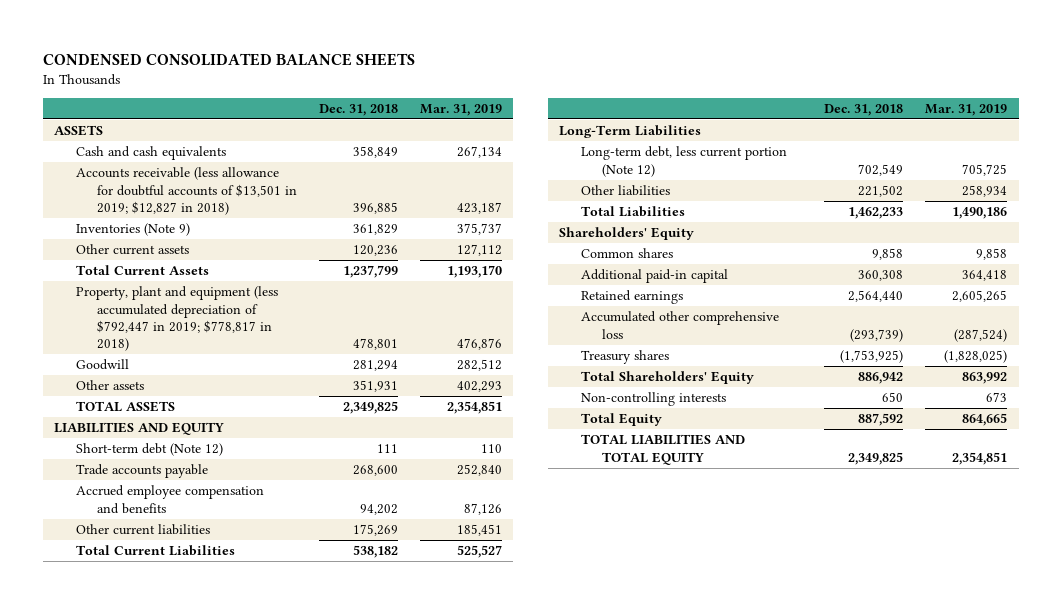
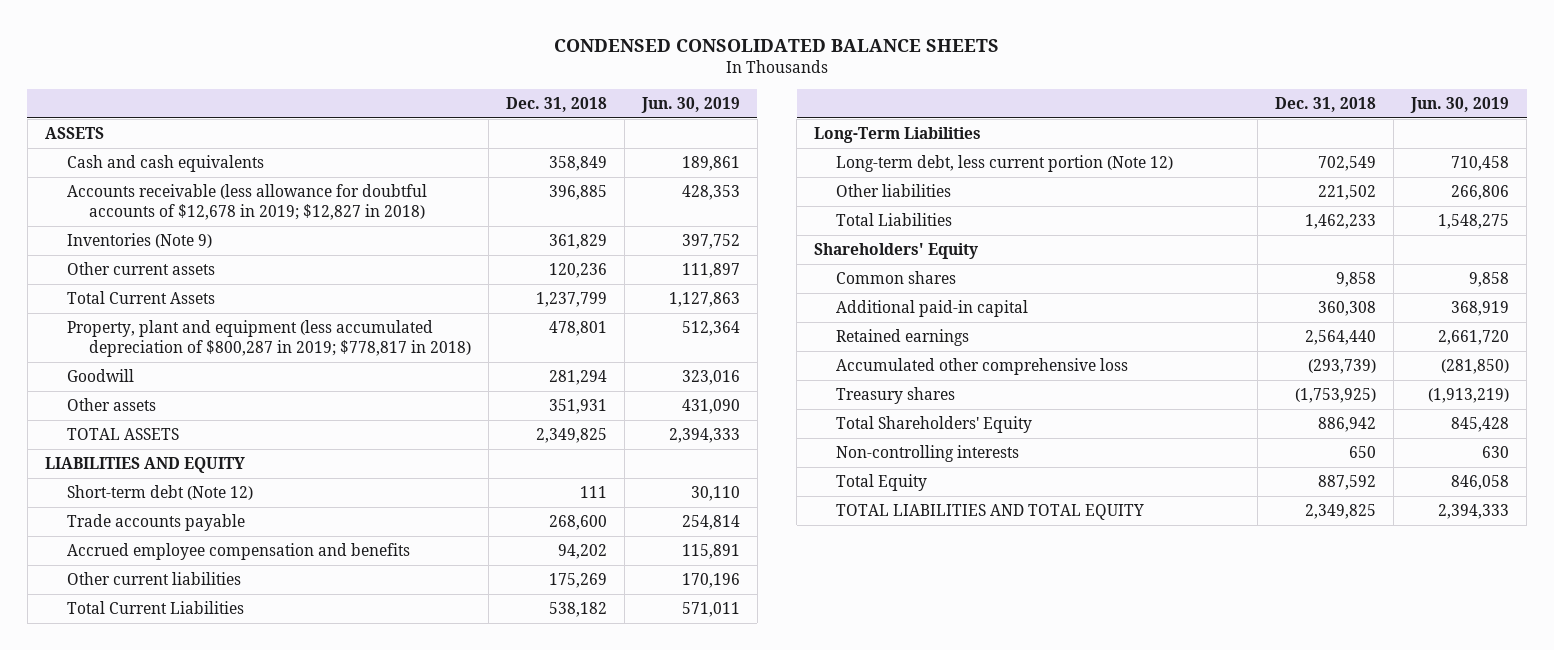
[420,103,503,116] Mar. 31, 2019 -> none
none -> [640,96,740,113] Jun. 30, 2019
[75,167,297,215] Accounts receivable (less allowance for doubtful accounts of $13,501 in 2019; $12,827 in 2018) -> [66,184,427,220] Accounts receivable (less allowance for doubtful accounts of $12,678 in 2019; $12,827 in 2018)
[75,286,278,352] Property, plant and equipment (less accumulated depreciation of $792,447 in 2019; $778,817 in 2018) -> [66,320,471,357] Property, plant and equipment (less accumulated depreciation of $800,287 in 2019; $778,817 in 2018)

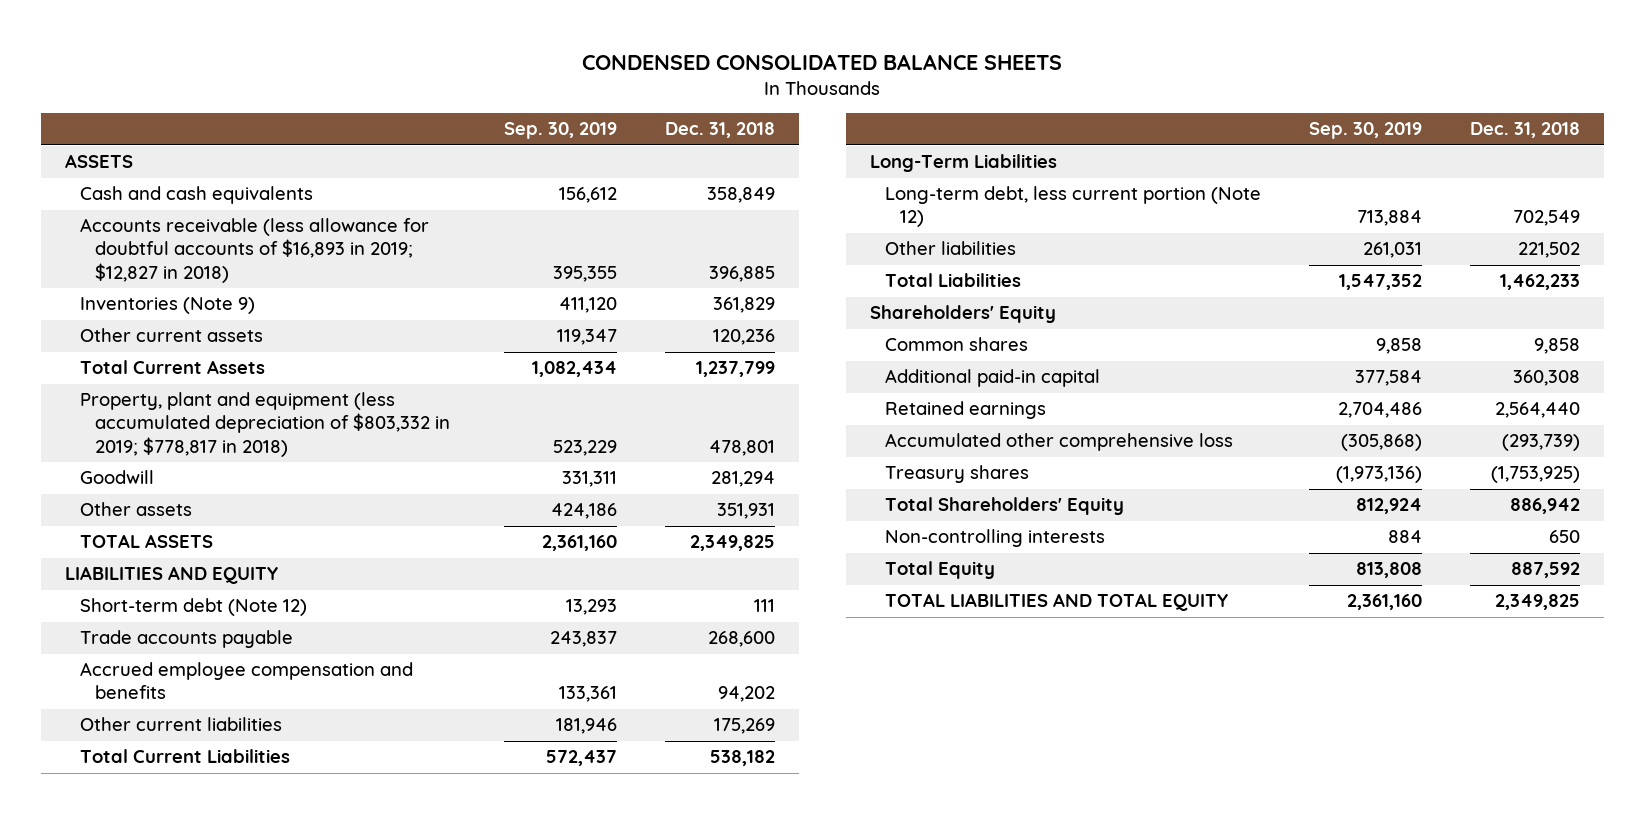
[640,96,740,113] Jun. 30, 2019 -> none
none -> [504,122,618,140] Sep. 30, 2019
[66,184,427,220] Accounts receivable (less allowance for doubtful accounts of $12,678 in 2019; $12,827 in 2018) -> [80,218,430,283] Accounts receivable (less allowance for doubtful accounts of $16,893 in 2019; $12,827 in 2018)
[66,320,471,357] Property, plant and equipment (less accumulated depreciation of $800,287 in 2019; $778,817 in 2018) -> [80,392,451,457] Property, plant and equipment (less accumulated depreciation of $803,332 in 2019; $778,817 in 2018)

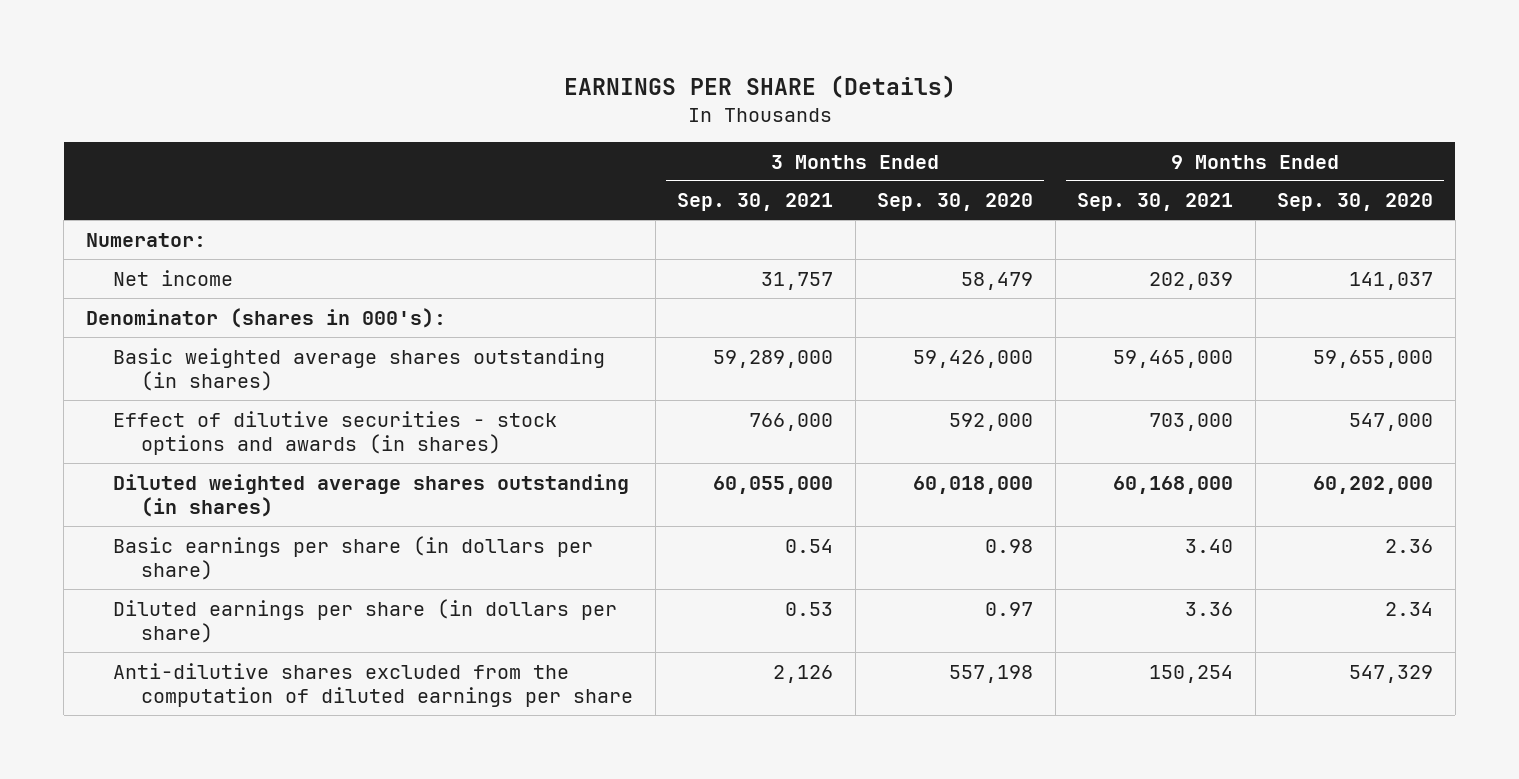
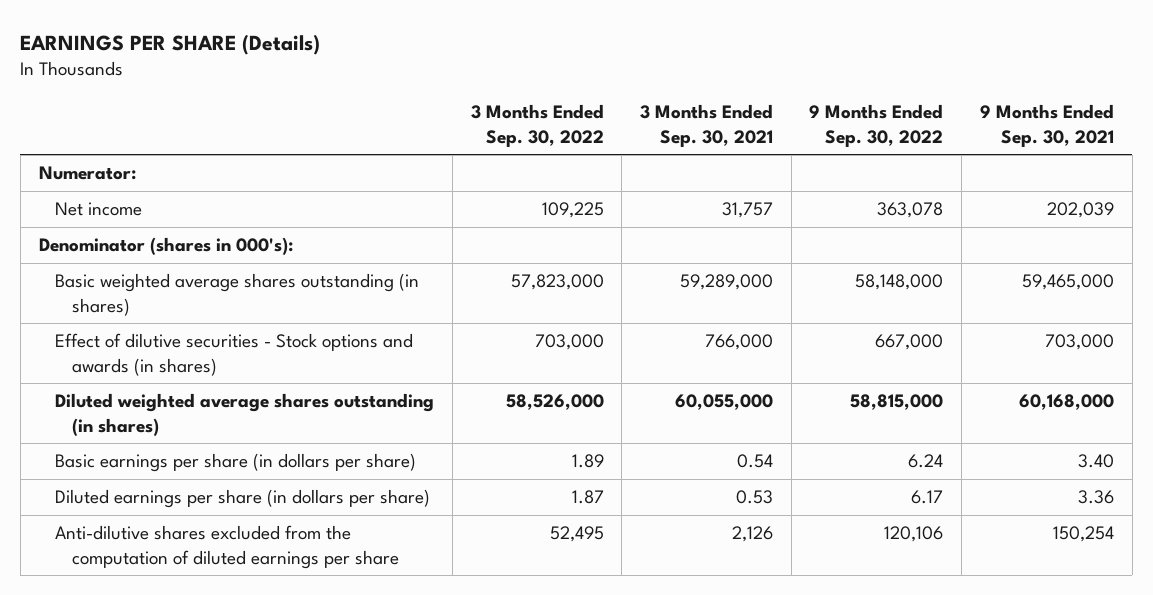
[877,193,1034,212] Sep. 30, 2020 -> none
[1277,193,1434,212] Sep. 30, 2020 -> none
none -> [470,104,604,147] 3 Months Ended Sep. 30, 2022
none -> [809,104,944,147] 9 Months Ended Sep. 30, 2022
[113,410,558,455] Effect of dilutive securities - stock options and awards (in shares) -> [55,333,414,376] Effect of dilutive securities - Stock options and awards (in shares)

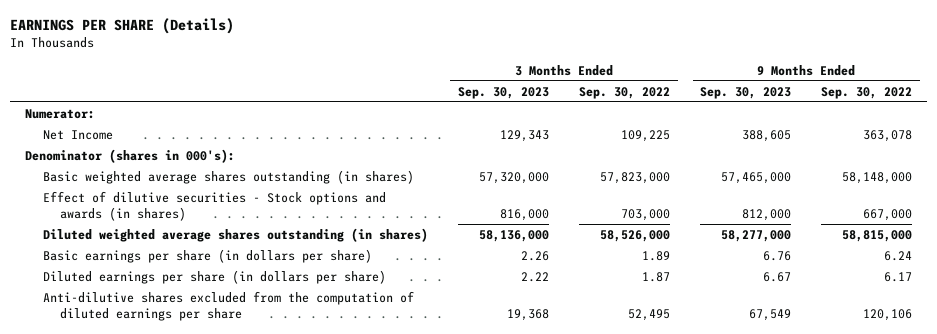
[639,104,773,147] 3 Months Ended Sep. 30, 2021 -> none
[979,104,1114,147] 9 Months Ended Sep. 30, 2021 -> none
none -> [457,86,549,99] Sep. 30, 2023
none -> [700,86,792,99] Sep. 30, 2023
[55,202,143,217] Net income -> [42,129,113,140] Net Income

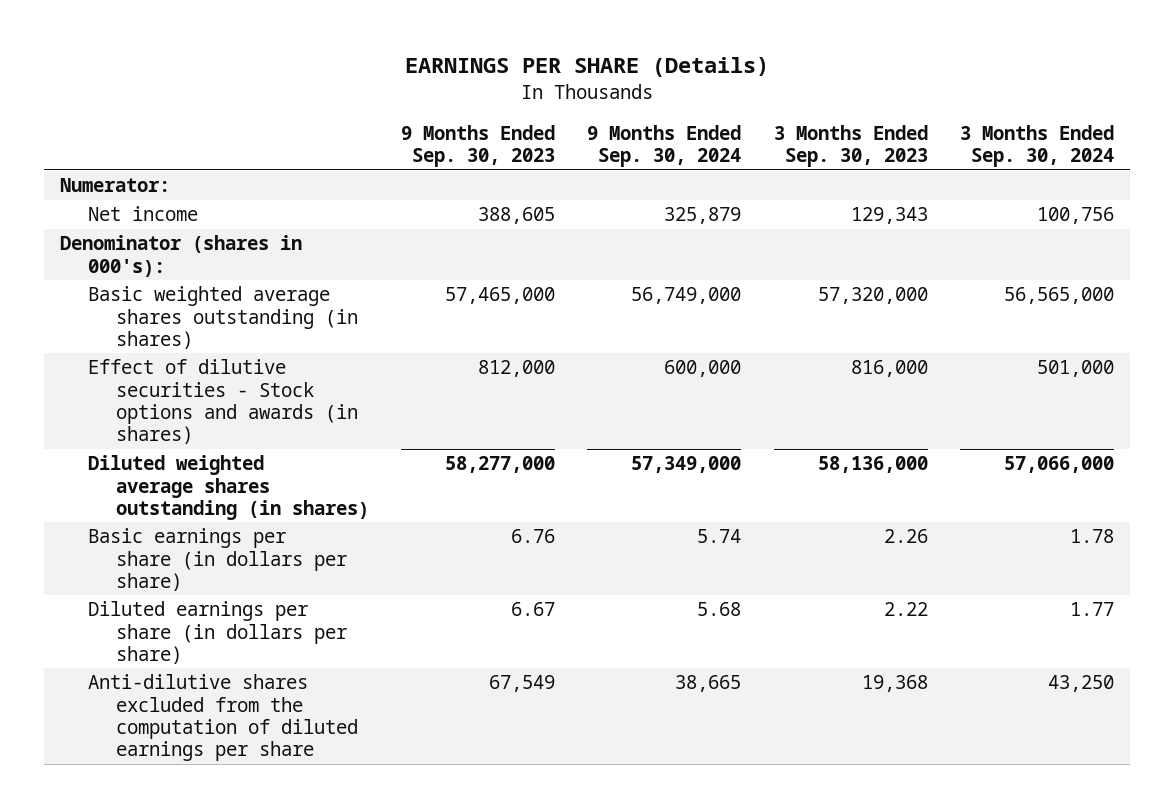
[578,86,670,99] Sep. 30, 2022 -> none
[821,86,913,99] Sep. 30, 2022 -> none
none -> [587,125,742,168] 9 Months Ended Sep. 30, 2024
none -> [960,125,1115,168] 3 Months Ended Sep. 30, 2024
[42,129,113,140] Net Income -> [87,206,198,222] Net income

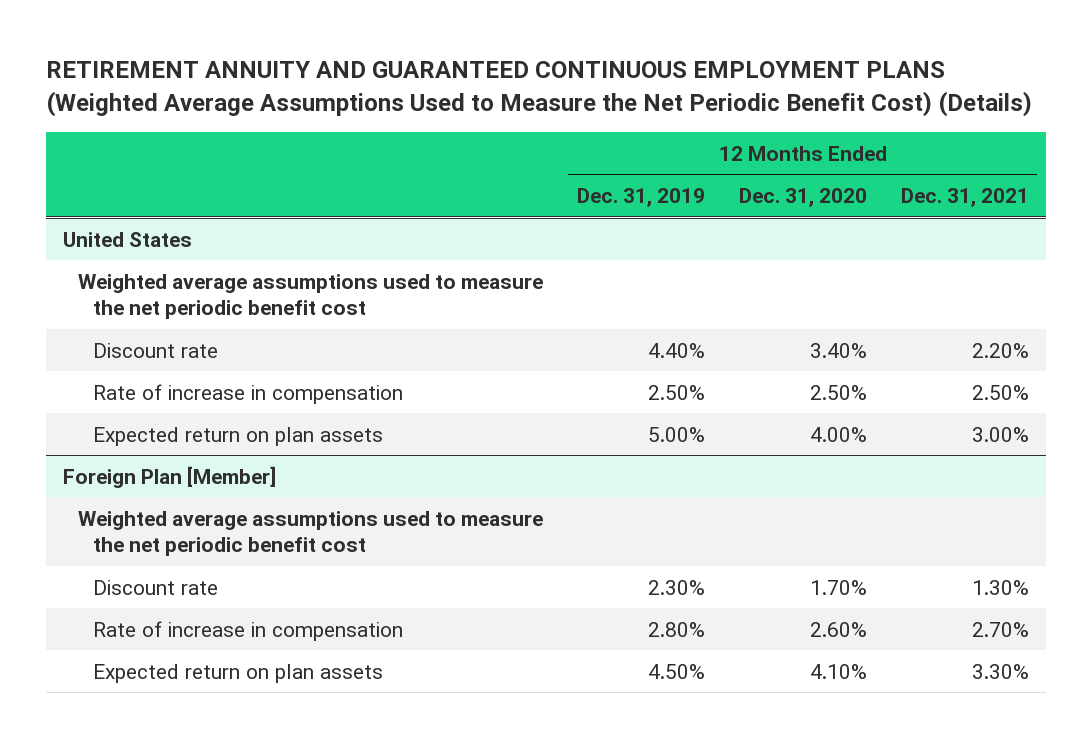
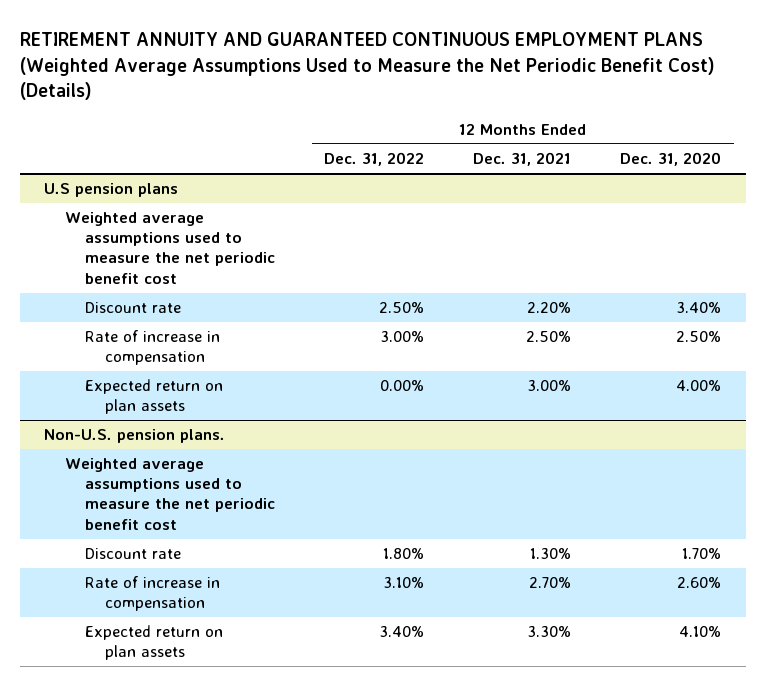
[576,188,705,208] Dec. 31, 2019 -> none
none -> [324,152,425,167] Dec. 31, 2022
[62,231,192,247] United States -> [44,183,179,198] U.S pension plans
[62,465,276,488] Foreign Plan [Member] -> none
none -> [44,429,226,444] Non-U.S. pension plans.

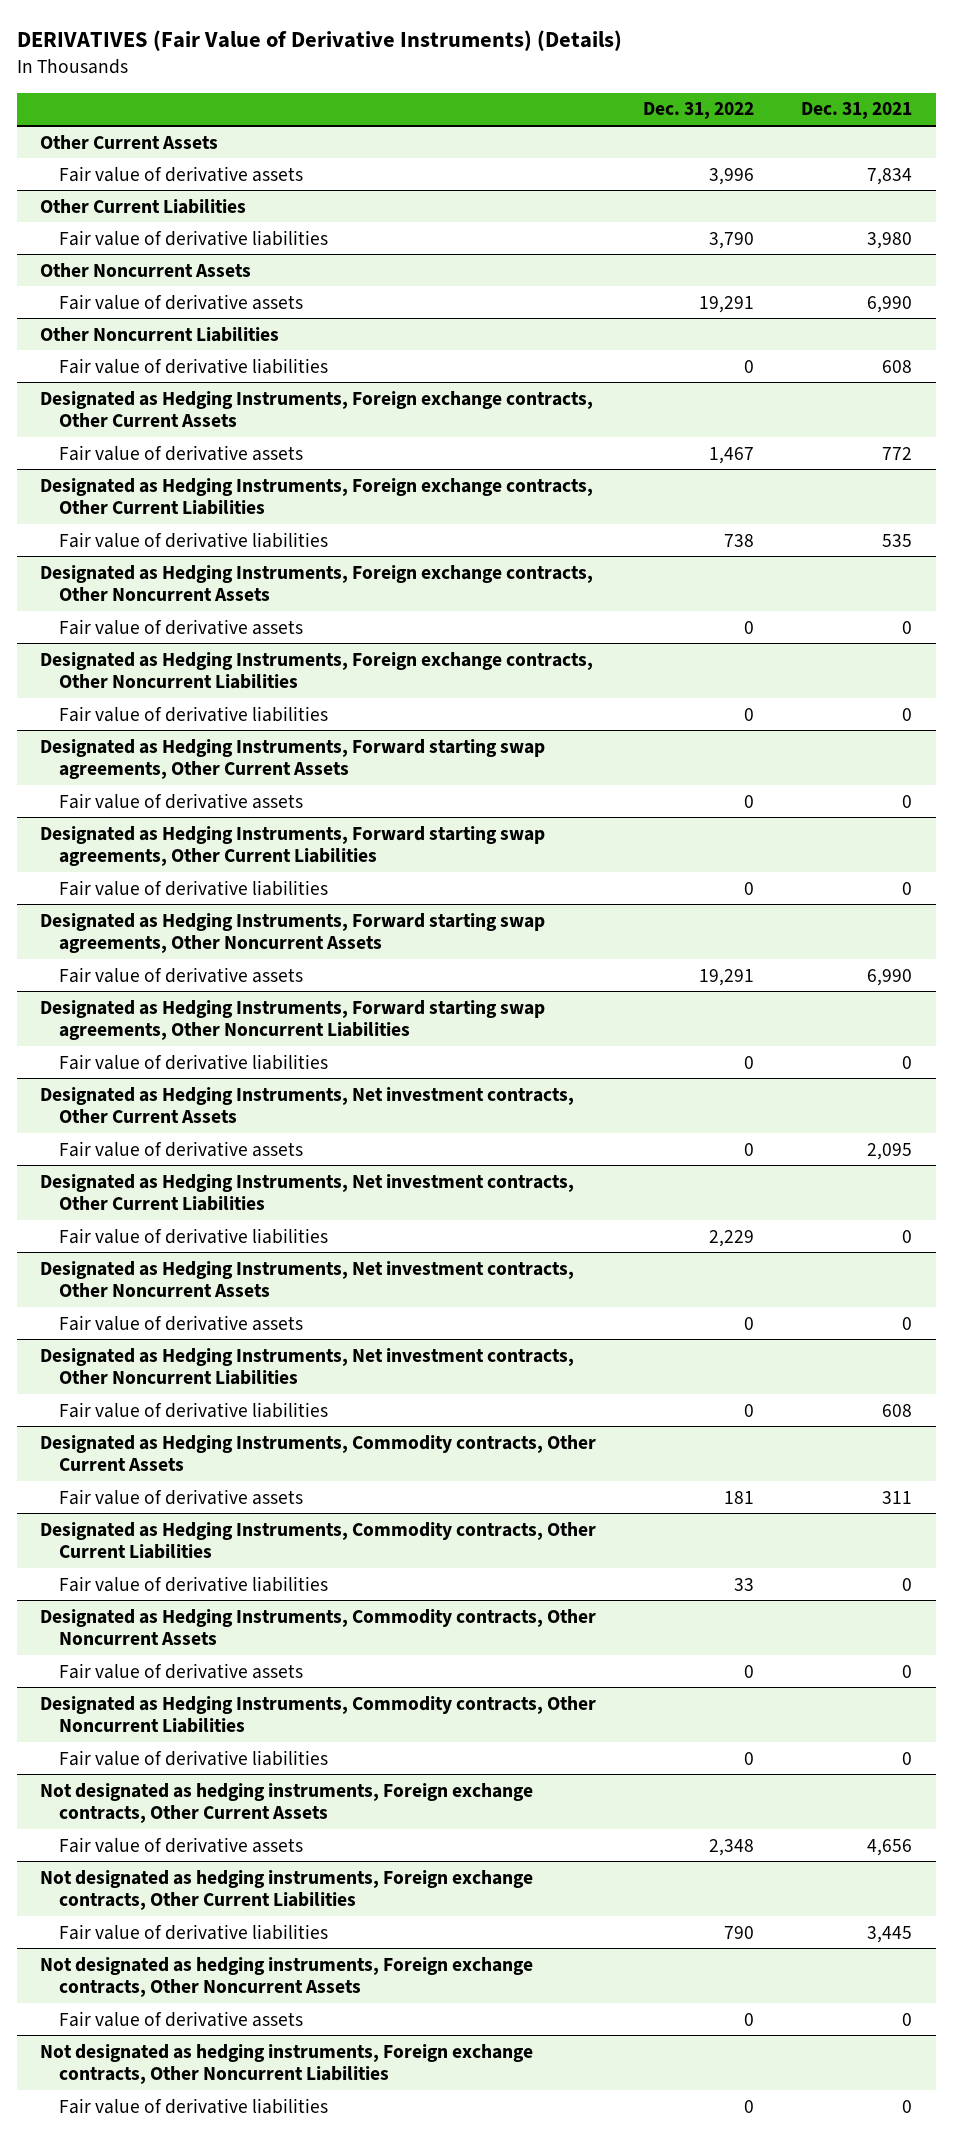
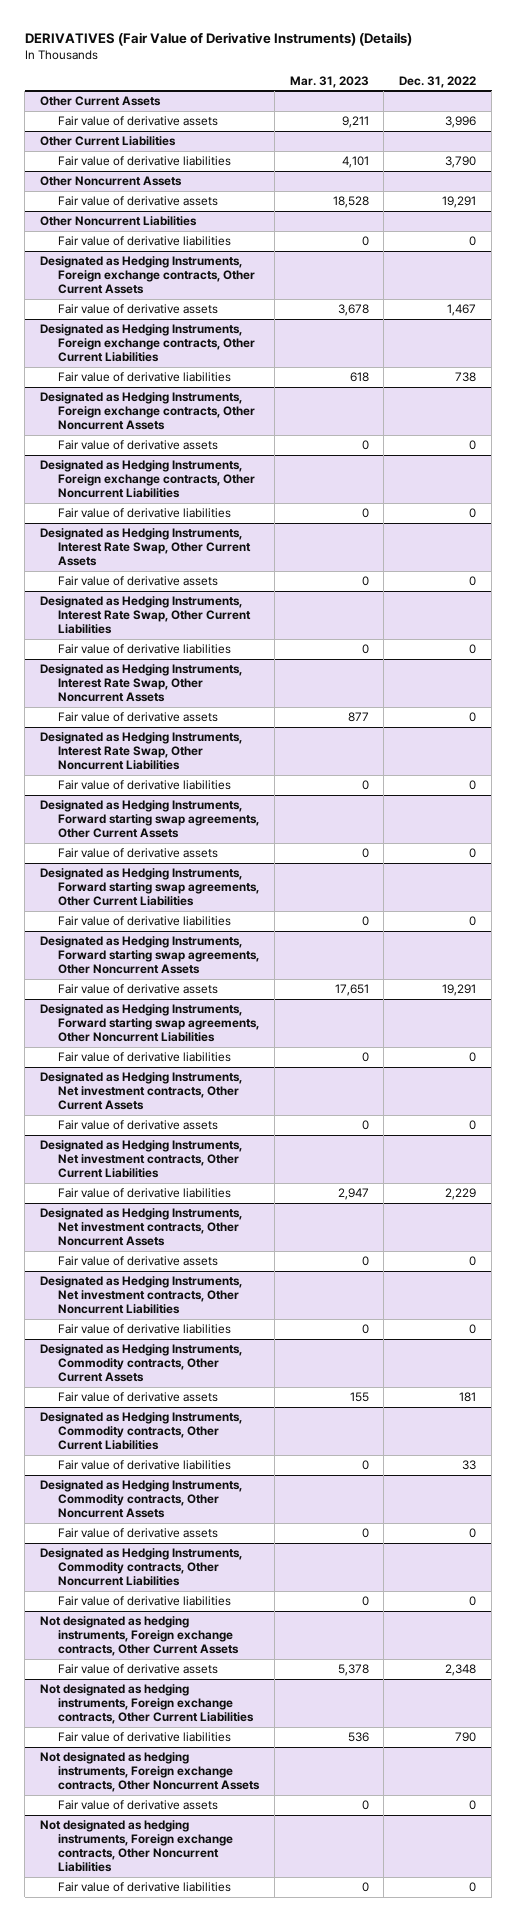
[801,102,913,120] Dec. 31, 2021 -> none
none -> [289,75,369,88] Mar. 31, 2023
none -> [40,528,251,567] Designated as Hedging Instruments, Interest Rate Swap, Other Current Assets
none -> [57,576,218,587] Fair value of derivative assets
none -> [40,596,251,635] Designated as Hedging Instruments, Interest Rate Swap, Other Current Liabilities
none -> [57,644,231,655] Fair value of derivative liabilities
none -> [40,664,243,703] Designated as Hedging Instruments, Interest Rate Swap, Other Noncurrent Assets
none -> [57,712,218,723] Fair value of derivative assets
none -> [40,732,243,771] Designated as Hedging Instruments, Interest Rate Swap, Other Noncurrent Liabilities
none -> [57,780,231,791] Fair value of derivative liabilities

